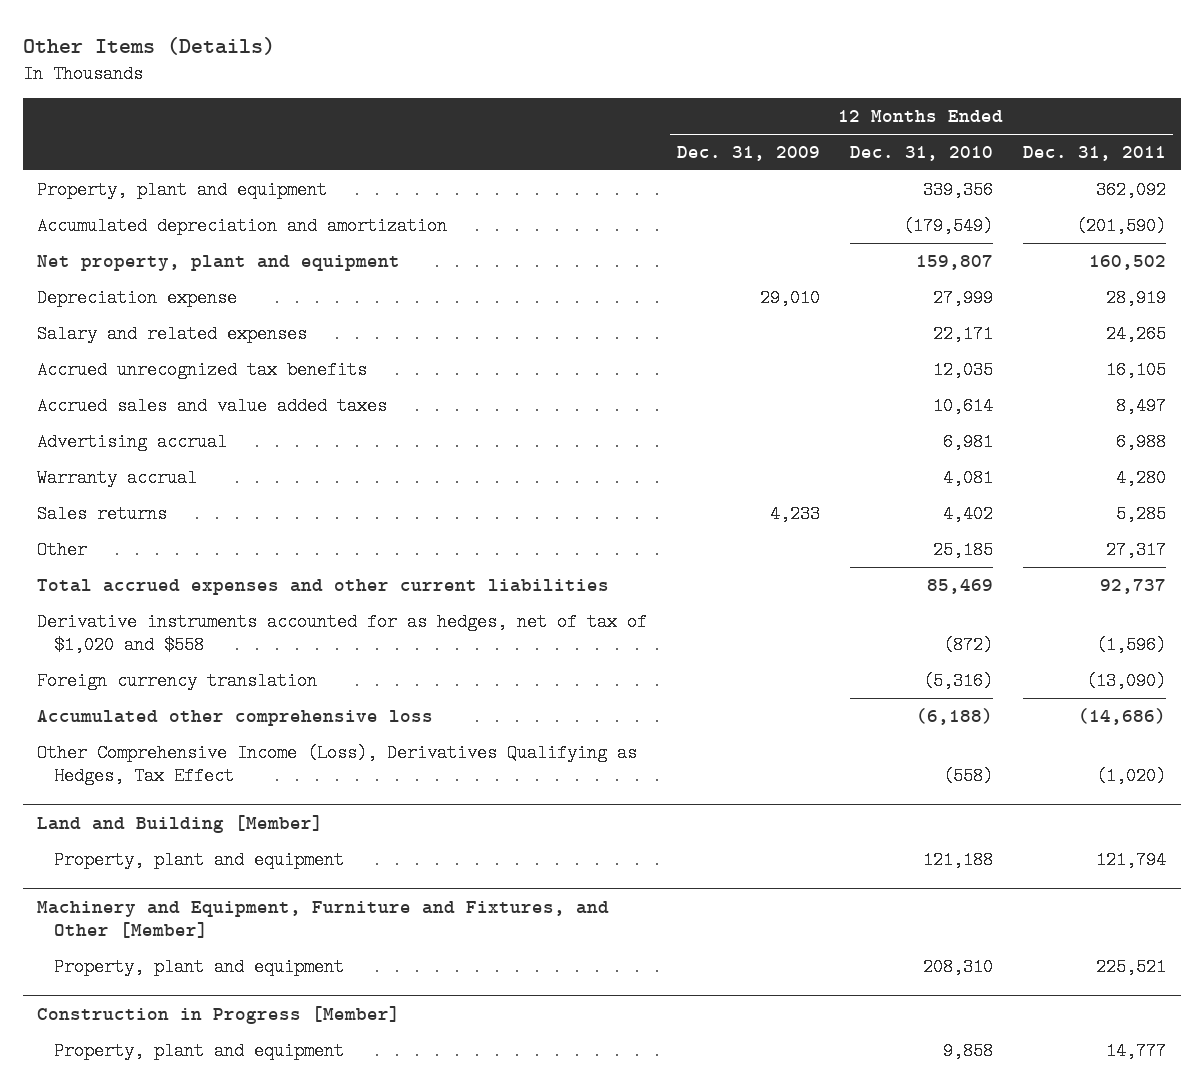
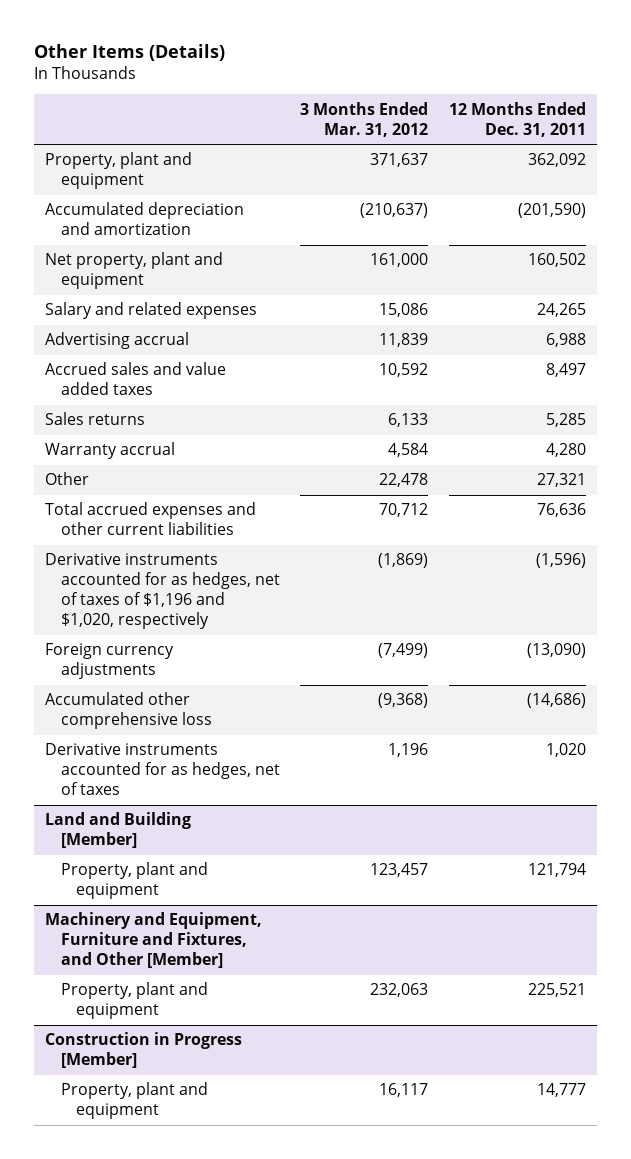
[677,145,821,161] Dec. 31, 2009 -> none
[849,145,993,161] Dec. 31, 2010 -> none
none -> [300,101,429,137] 3 Months Ended Mar. 31, 2012
[37,288,238,307] Depreciation expense -> none
[37,360,368,379] Accrued unrecognized tax benefits -> none
[37,396,388,415] Accrued sales and value added taxes -> [44,362,226,396] Accrued sales and value added taxes
[37,468,198,487] Warranty accrual -> [44,442,175,460] Warranty accrual
[1105,540,1166,559] 27,317 -> [537,473,587,488] 27,321
[1099,578,1166,594] 92,737 -> [537,503,587,518] 76,636
[37,612,648,655] Derivative instruments accounted for as hedges, net of tax of $1,020 and $558 -> [44,553,280,630] Derivative instruments accounted for as hedges, net of taxes of $1,196 and $1,020, respectively
[37,671,318,690] Foreign currency translation -> [44,643,174,680] Foreign currency adjustments
[37,743,638,786] Other Comprehensive Income (Loss), Derivatives Qualifying as Hedges, Tax Effect -> none
none -> [44,743,280,796] Derivative instruments accounted for as hedges, net of taxes

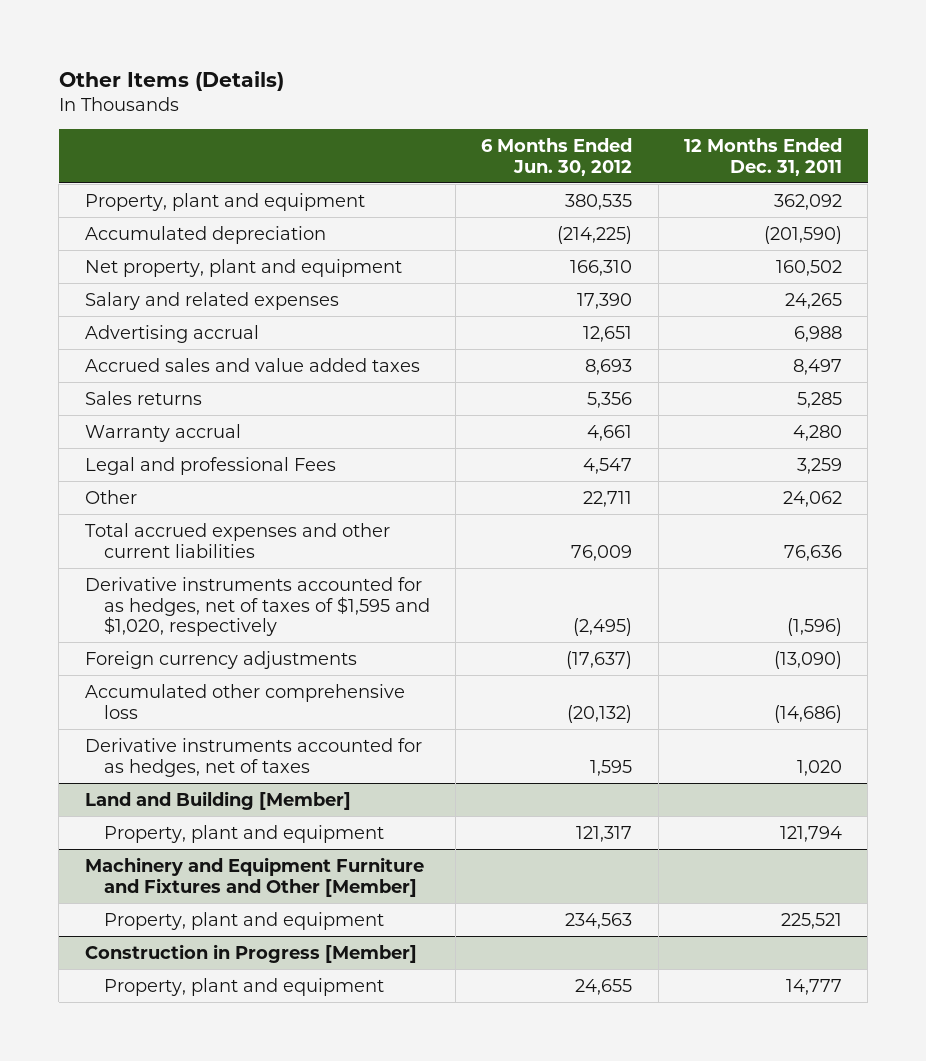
[300,101,429,137] 3 Months Ended Mar. 31, 2012 -> none
none -> [481,137,633,176] 6 Months Ended Jun. 30, 2012
[44,202,244,236] Accumulated depreciation and amortization -> [84,225,326,244] Accumulated depreciation
none -> [84,456,336,475] Legal and professional Fees
[537,473,587,488] 27,321 -> [782,490,842,507] 24,062
[44,553,280,630] Derivative instruments accounted for as hedges, net of taxes of $1,196 and $1,020, respectively -> [84,576,430,637] Derivative instruments accounted for as hedges, net of taxes of $1,595 and $1,020, respectively
[44,912,262,969] Machinery and Equipment, Furniture and Fixtures, and Other [Member] -> [84,856,424,897] Machinery and Equipment Furniture and Fixtures and Other [Member]

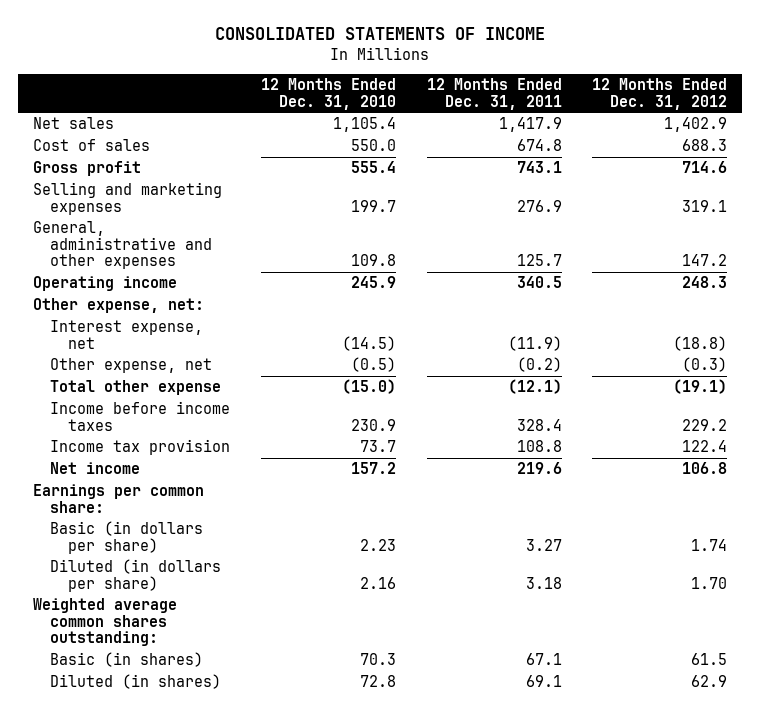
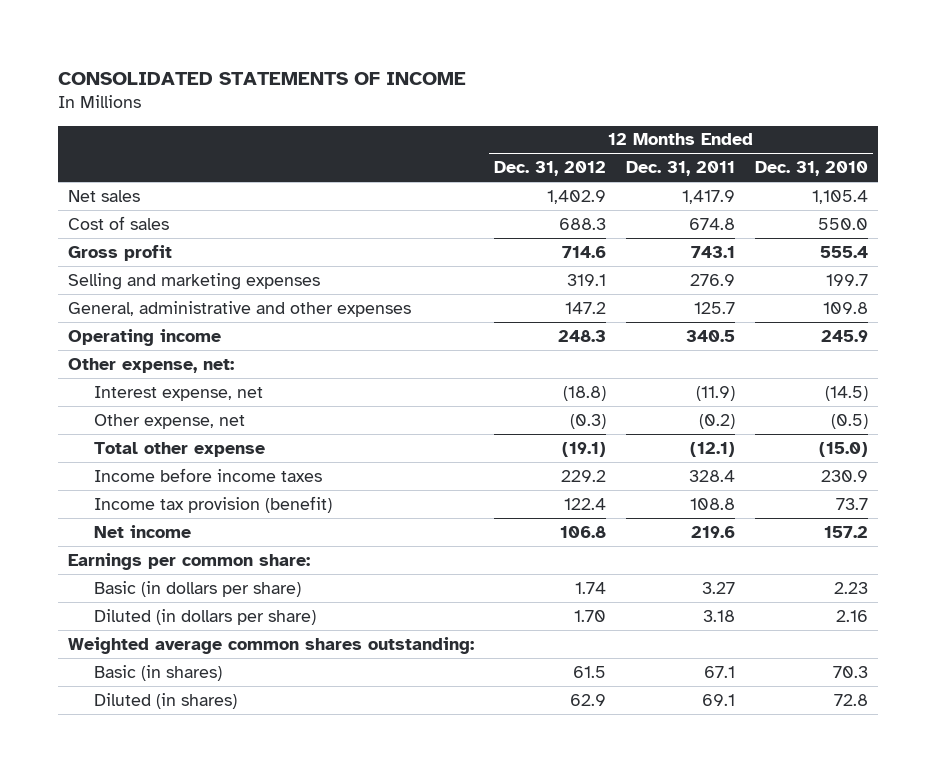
[50,439,231,456] Income tax provision -> [94,495,333,513] Income tax provision (benefit)

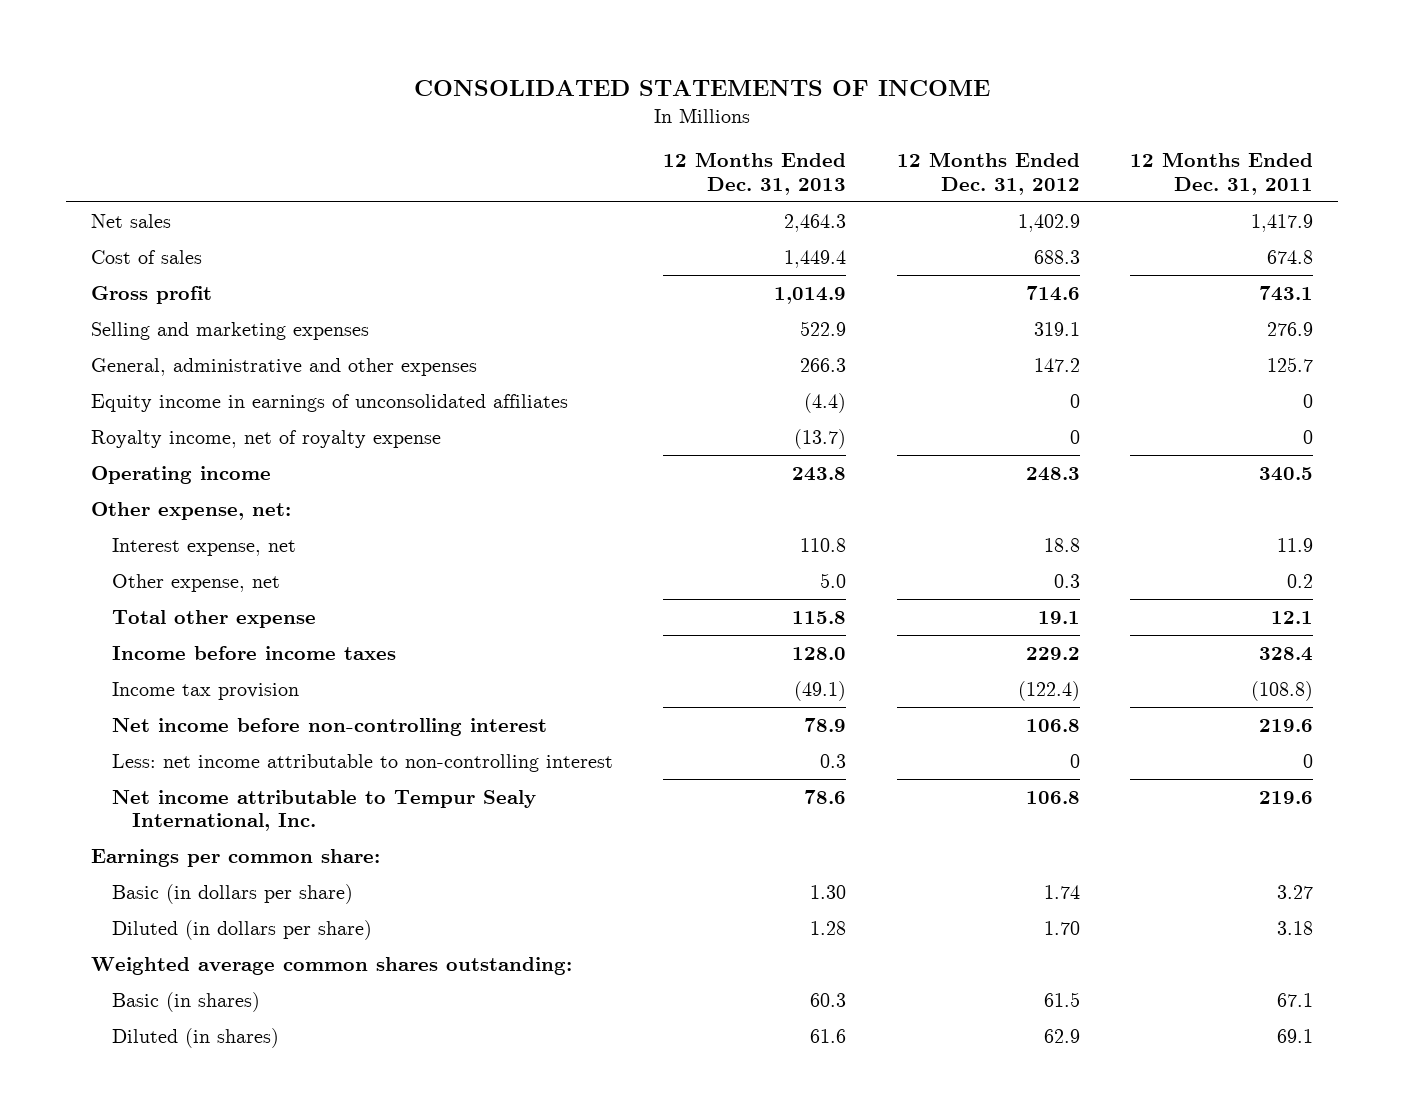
[754,161,868,177] Dec. 31, 2010 -> none
none -> [663,152,847,195] 12 Months Ended Dec. 31, 2013
none -> [90,393,568,412] Equity income in earnings of unconsolidated affiliates
none -> [90,429,441,448] Royalty income, net of royalty expense
[562,385,606,401] (18.8) -> [1043,537,1080,552] 18.8
[695,385,735,401] (11.9) -> [1276,537,1313,552] 11.9
[569,413,606,429] (0.3) -> [1053,573,1080,588] 0.3
[698,413,735,429] (0.2) -> [1286,573,1313,588] 0.2
[561,441,606,457] (19.1) -> [1037,610,1080,624] 19.1
[689,441,735,457] (12.1) -> [1270,610,1313,624] 12.1
[94,495,333,513] Income tax provision (benefit) -> [111,681,299,700] Income tax provision
[563,497,606,510] 122.4 -> [1017,680,1080,701] (122.4)
[689,497,735,510] 108.8 -> [1250,680,1313,701] (108.8)
[94,524,192,538] Net income -> [111,717,547,736] Net income before non-controlling interest
none -> [111,753,613,772] Less: net income attributable to non-controlling interest
none -> [111,789,536,832] Net income attributable to Tempur Sealy International, Inc.

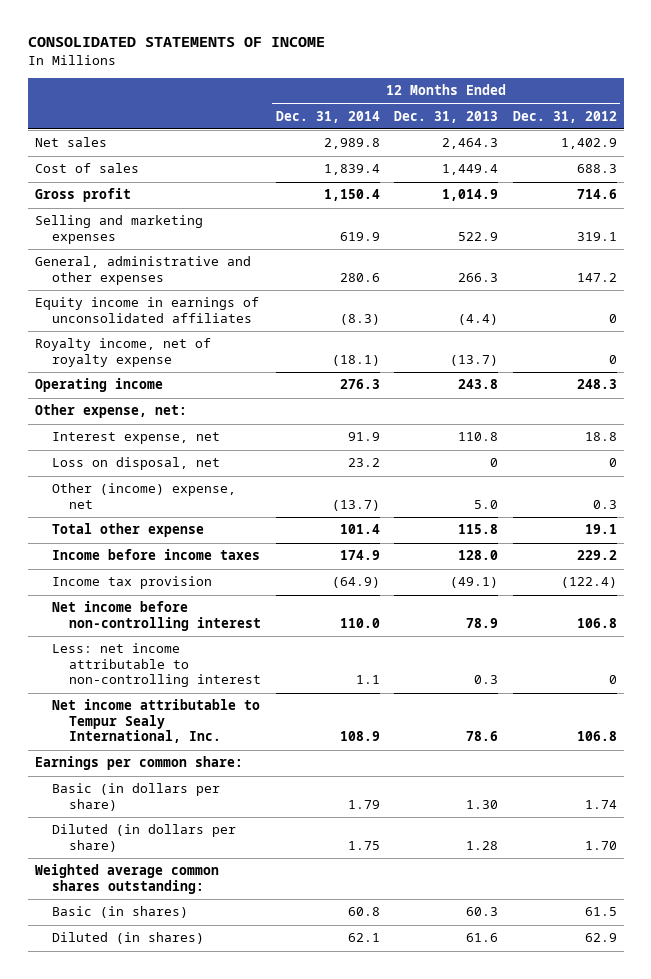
[1129,152,1313,195] 12 Months Ended Dec. 31, 2011 -> none
none -> [275,110,380,123] Dec. 31, 2014
none -> [51,457,220,471] Loss on disposal, net
[111,573,280,592] Other expense, net -> [51,483,236,509] Other (income) expense, net

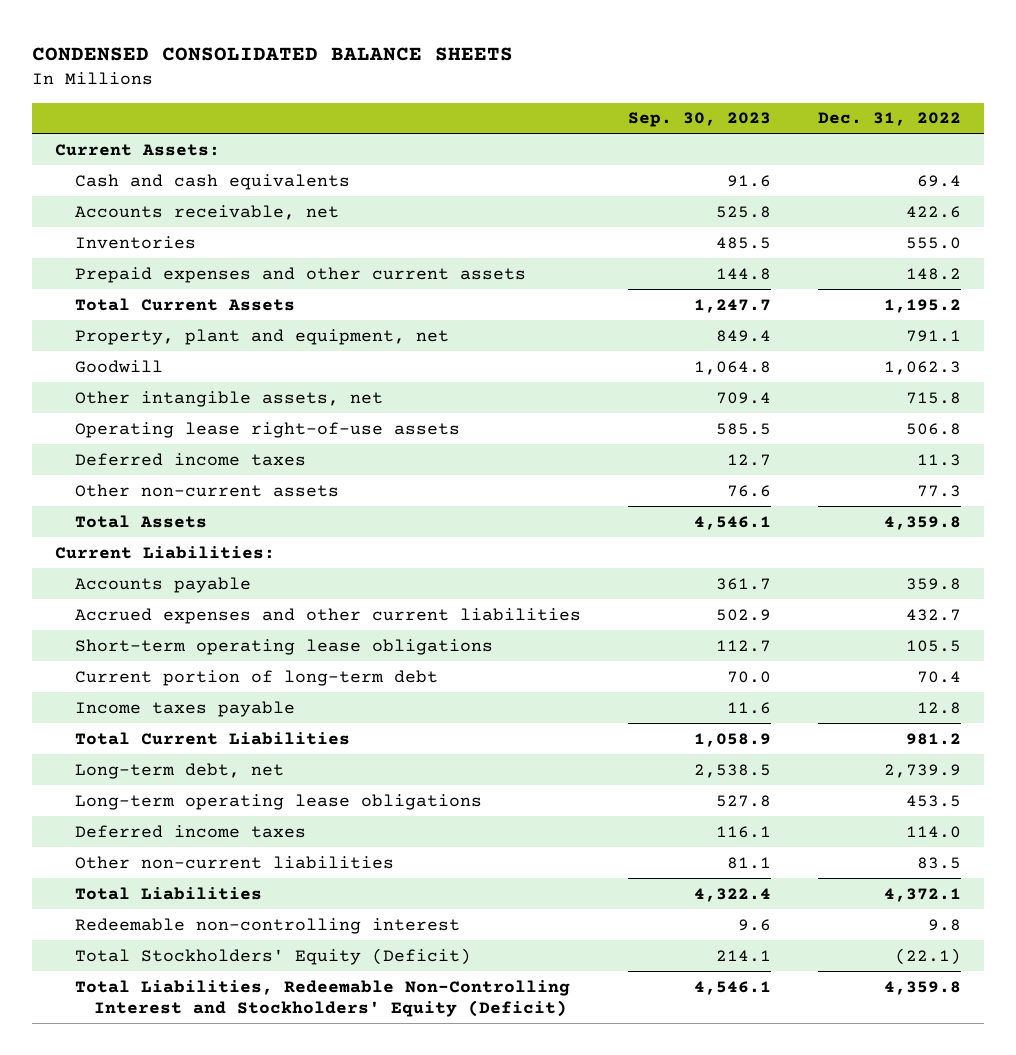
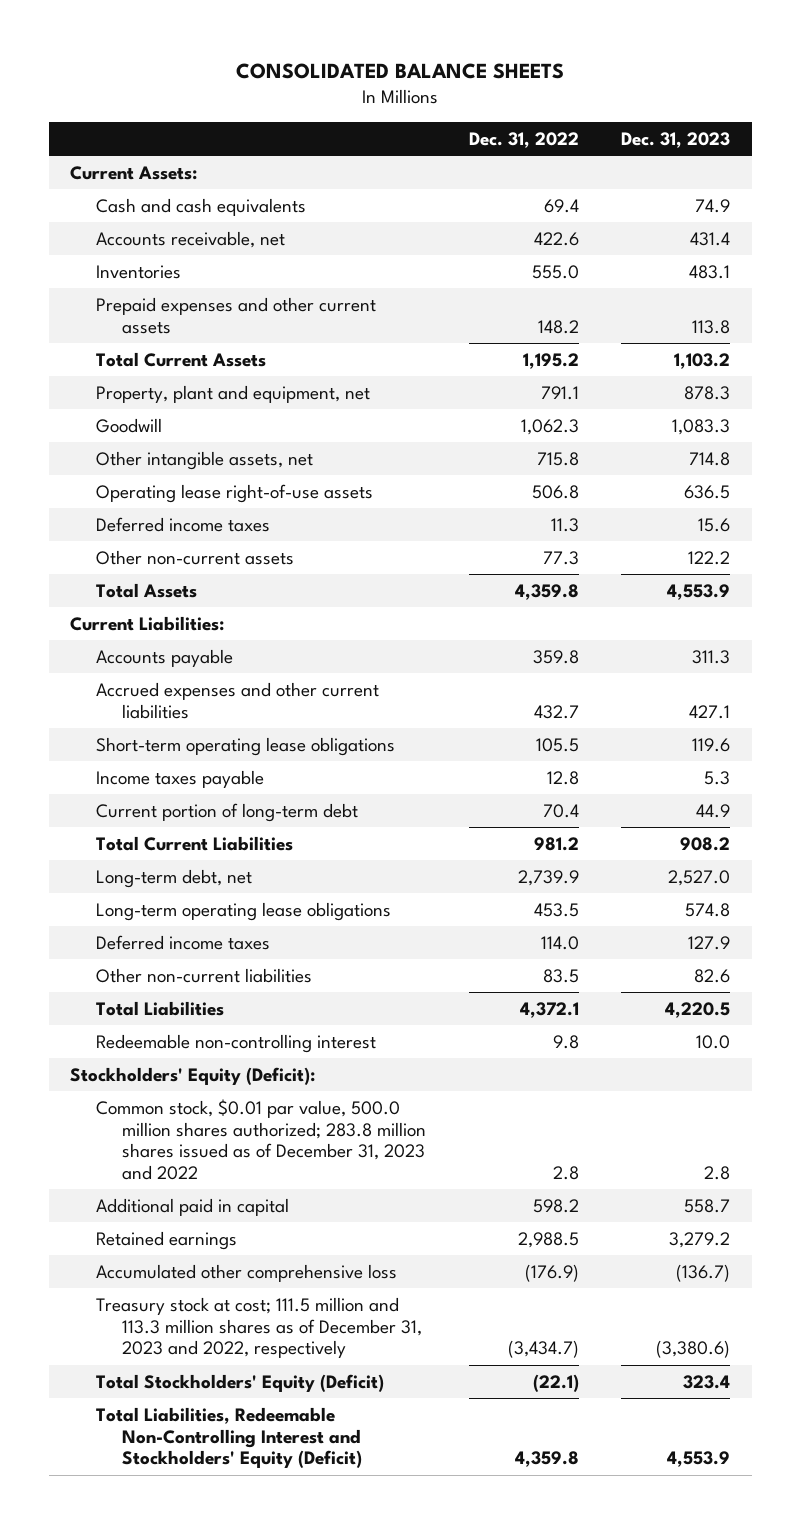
[31,46,513,61] CONDENSED CONSOLIDATED BALANCE SHEETS -> [236,63,565,80] CONSOLIDATED BALANCE SHEETS
[627,112,771,128] Sep. 30, 2023 -> none
none -> [621,132,731,149] Dec. 31, 2023
[74,669,438,686] Current portion of long-term debt -> [96,802,359,822] Current portion of long-term debt
none -> [70,1066,316,1085] Stockholders' Equity (Deficit):
none -> [96,1098,427,1181] Common stock, $0.01 par value, 500.0 million shares authorized; 283.8 million shares issued as of December 31, 2023 and 2022
none -> [96,1197,290,1216] Additional paid in capital
none -> [96,1230,238,1250] Retained earnings
none -> [96,1263,398,1282] Accumulated other comprehensive loss
none -> [96,1296,423,1359] Treasury stock at cost; 111.5 million and 113.3 million shares as of December 31, 2023 and 2022, respectively

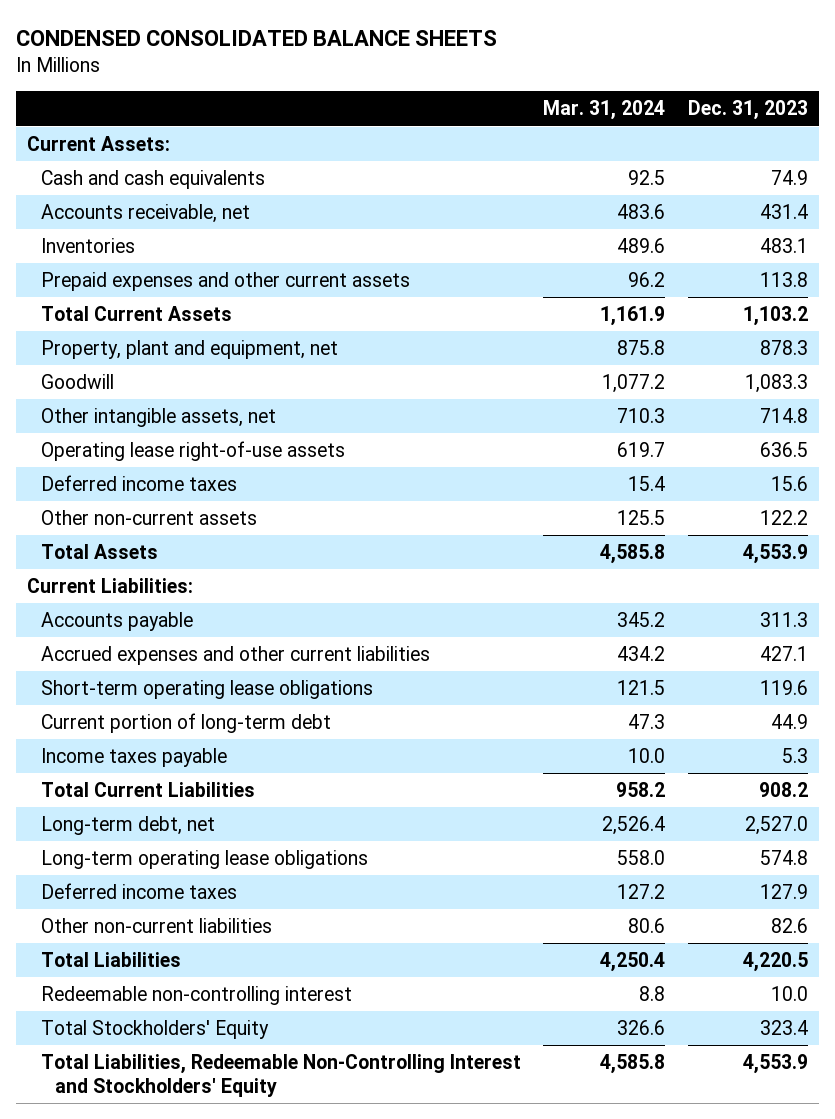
[236,63,565,80] CONSOLIDATED BALANCE SHEETS -> [15,29,497,46] CONDENSED CONSOLIDATED BALANCE SHEETS
[468,132,579,149] Dec. 31, 2022 -> none
none -> [543,100,666,121] Mar. 31, 2024
[96,769,265,788] Income taxes payable -> [40,748,227,768] Income taxes payable
[70,1066,316,1085] Stockholders' Equity (Deficit): -> none
[96,1098,427,1181] Common stock, $0.01 par value, 500.0 million shares authorized; 283.8 million shares issued as of December 31, 2023 and 2022 -> none
[96,1197,290,1216] Additional paid in capital -> none
[96,1230,238,1250] Retained earnings -> none
[96,1263,398,1282] Accumulated other comprehensive loss -> none
[96,1296,423,1359] Treasury stock at cost; 111.5 million and 113.3 million shares as of December 31, 2023 and 2022, respectively -> none
[96,1373,385,1392] Total Stockholders' Equity (Deficit) -> [40,1020,269,1040] Total Stockholders' Equity
[96,1406,363,1469] Total Liabilities, Redeemable Non-Controlling Interest and Stockholders' Equity (Deficit) -> [40,1054,521,1097] Total Liabilities, Redeemable Non-Controlling Interest and Stockholders' Equity

